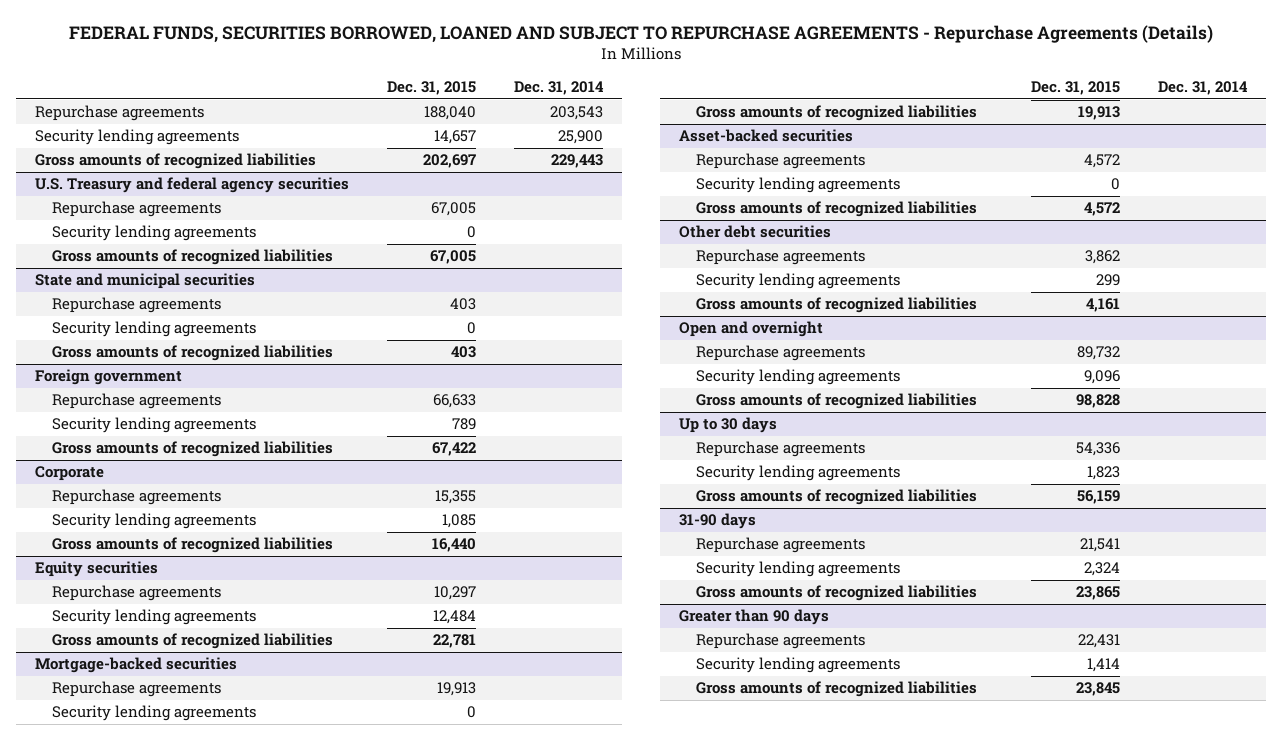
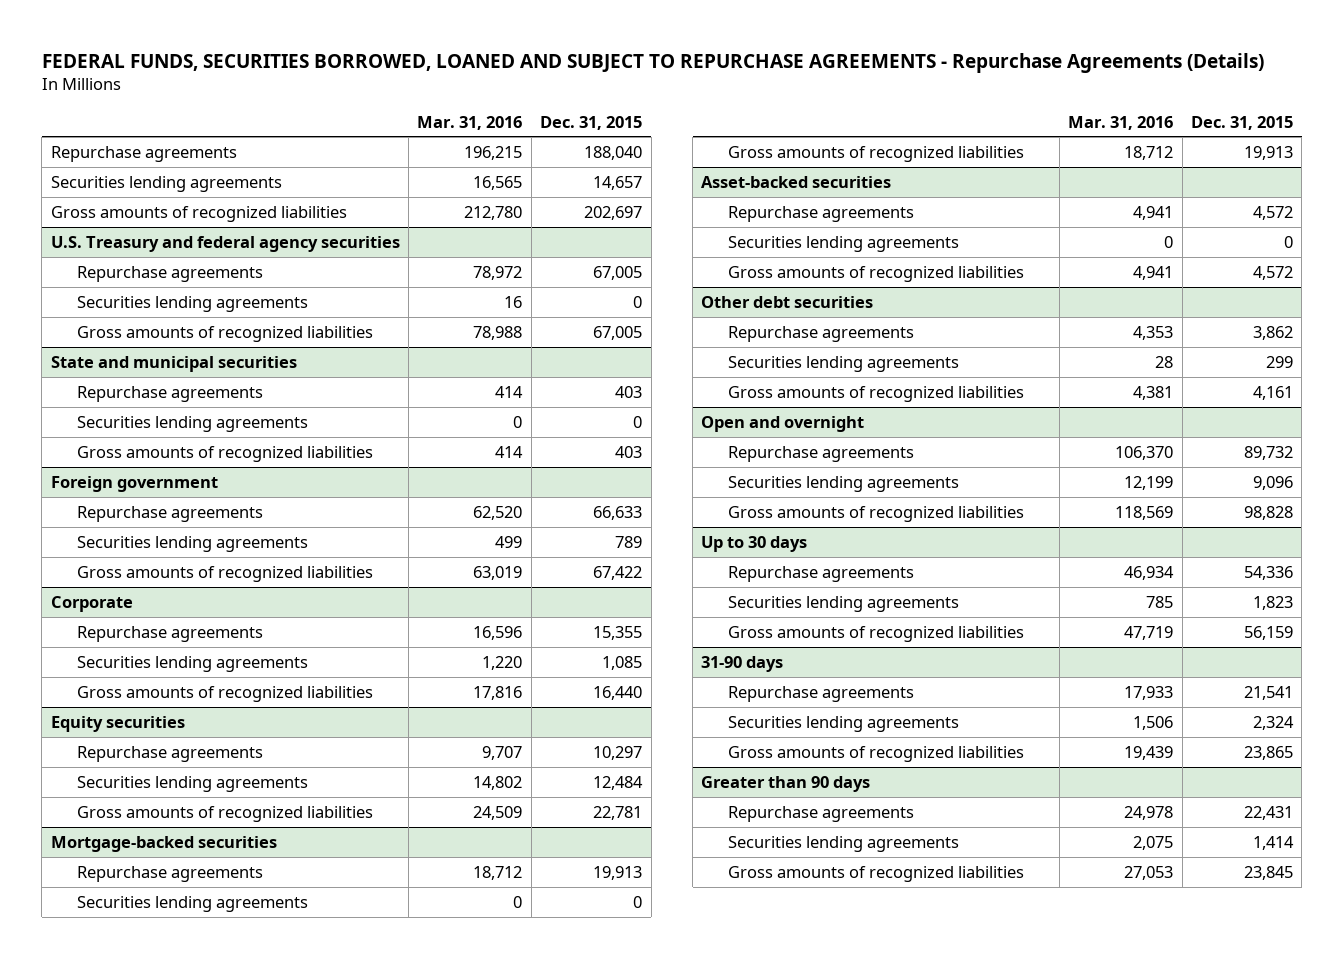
[514,80,605,95] Dec. 31, 2014 -> none
none -> [417,115,523,130] Mar. 31, 2016
[34,129,239,146] Security lending agreements -> [50,175,282,192] Securities lending agreements
[52,225,257,242] Security lending agreements -> [77,295,309,312] Securities lending agreements
[52,321,257,338] Security lending agreements -> [77,415,309,432] Securities lending agreements
[52,417,257,434] Security lending agreements -> [77,535,309,552] Securities lending agreements
[52,513,257,530] Security lending agreements -> [77,655,309,672] Securities lending agreements
[52,609,257,626] Security lending agreements -> [77,775,309,792] Securities lending agreements
[52,705,257,722] Security lending agreements -> [77,895,309,912] Securities lending agreements
[696,177,901,194] Security lending agreements -> [727,235,959,252] Securities lending agreements
[696,273,901,290] Security lending agreements -> [727,355,959,372] Securities lending agreements
[696,369,901,386] Security lending agreements -> [727,475,959,492] Securities lending agreements
[696,465,901,482] Security lending agreements -> [727,595,959,612] Securities lending agreements
[696,561,901,578] Security lending agreements -> [727,715,959,732] Securities lending agreements
[696,657,901,674] Security lending agreements -> [727,835,959,852] Securities lending agreements

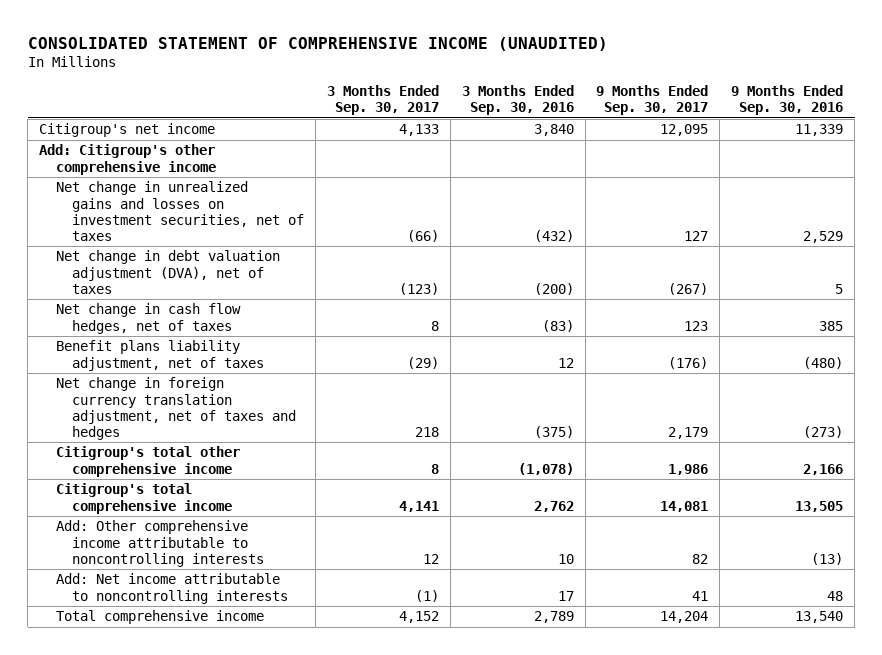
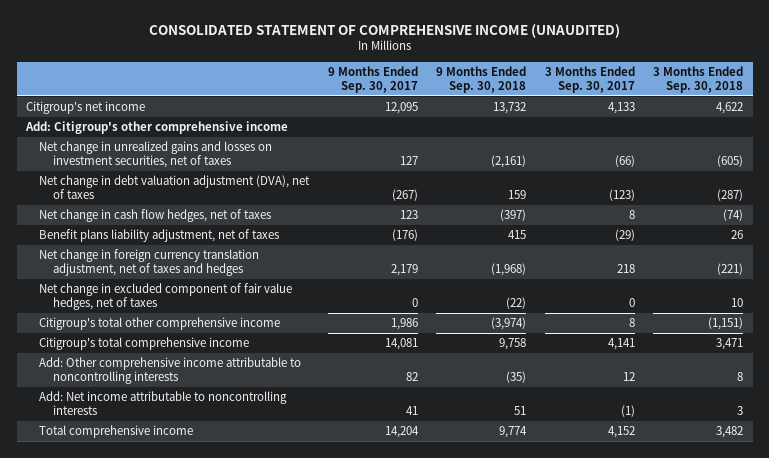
[461,85,574,116] 3 Months Ended Sep. 30, 2016 -> none
[731,85,844,116] 9 Months Ended Sep. 30, 2016 -> none
none -> [436,66,527,94] 9 Months Ended Sep. 30, 2018
none -> [653,66,744,94] 3 Months Ended Sep. 30, 2018
none -> [39,283,293,311] Net change in excluded component of fair value hedges, net of taxes

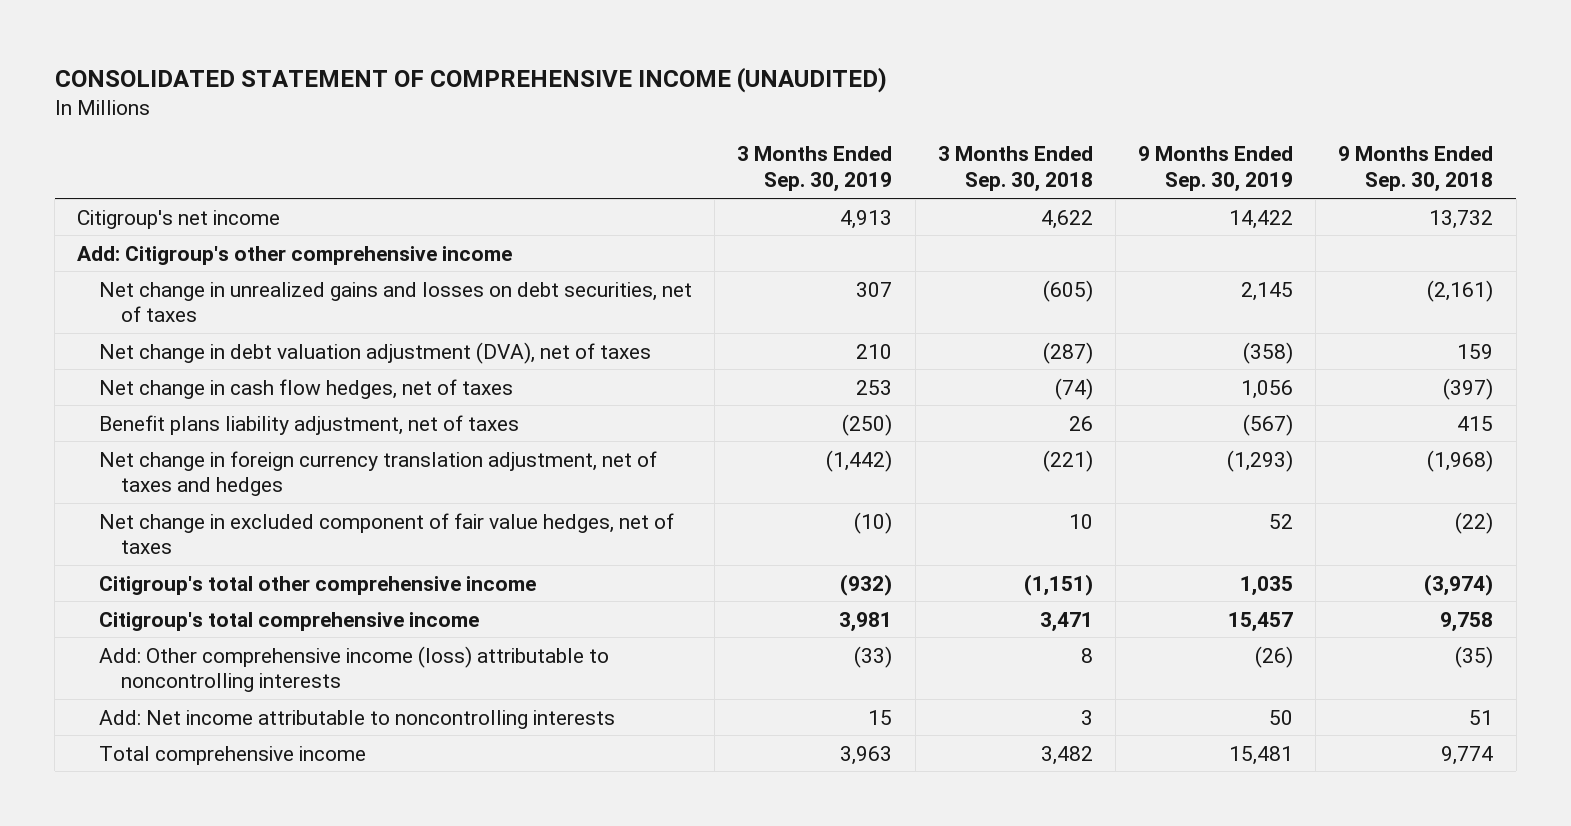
[327,66,418,94] 9 Months Ended Sep. 30, 2017 -> none
[544,66,635,94] 3 Months Ended Sep. 30, 2017 -> none
none -> [737,146,893,193] 3 Months Ended Sep. 30, 2019
none -> [1138,146,1294,193] 9 Months Ended Sep. 30, 2019
[39,141,273,169] Net change in unrealized gains and losses on investment securities, net of taxes -> [99,281,693,323] Net change in unrealized gains and losses on debt securities, net of taxes
[39,357,302,385] Add: Other comprehensive income attributable to noncontrolling interests -> [99,645,610,693] Add: Other comprehensive income (loss) attributable to noncontrolling interests

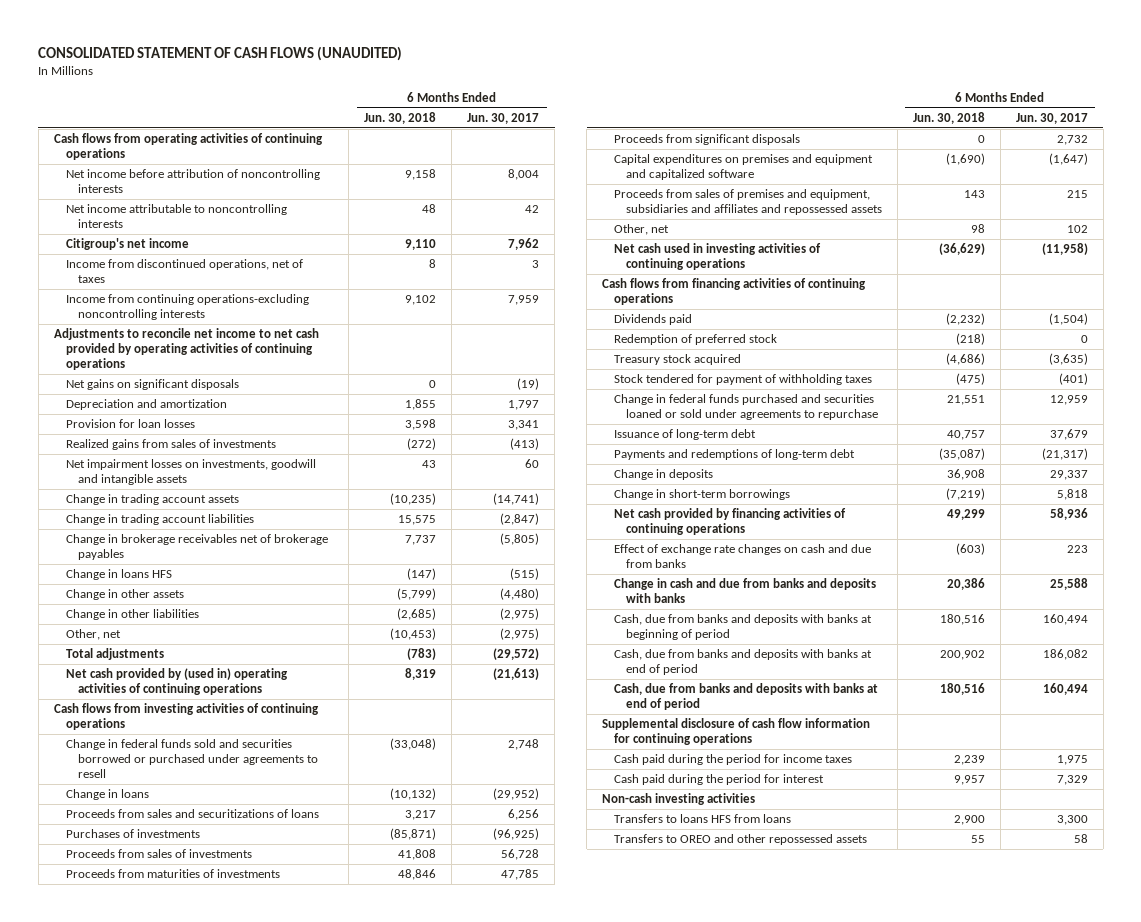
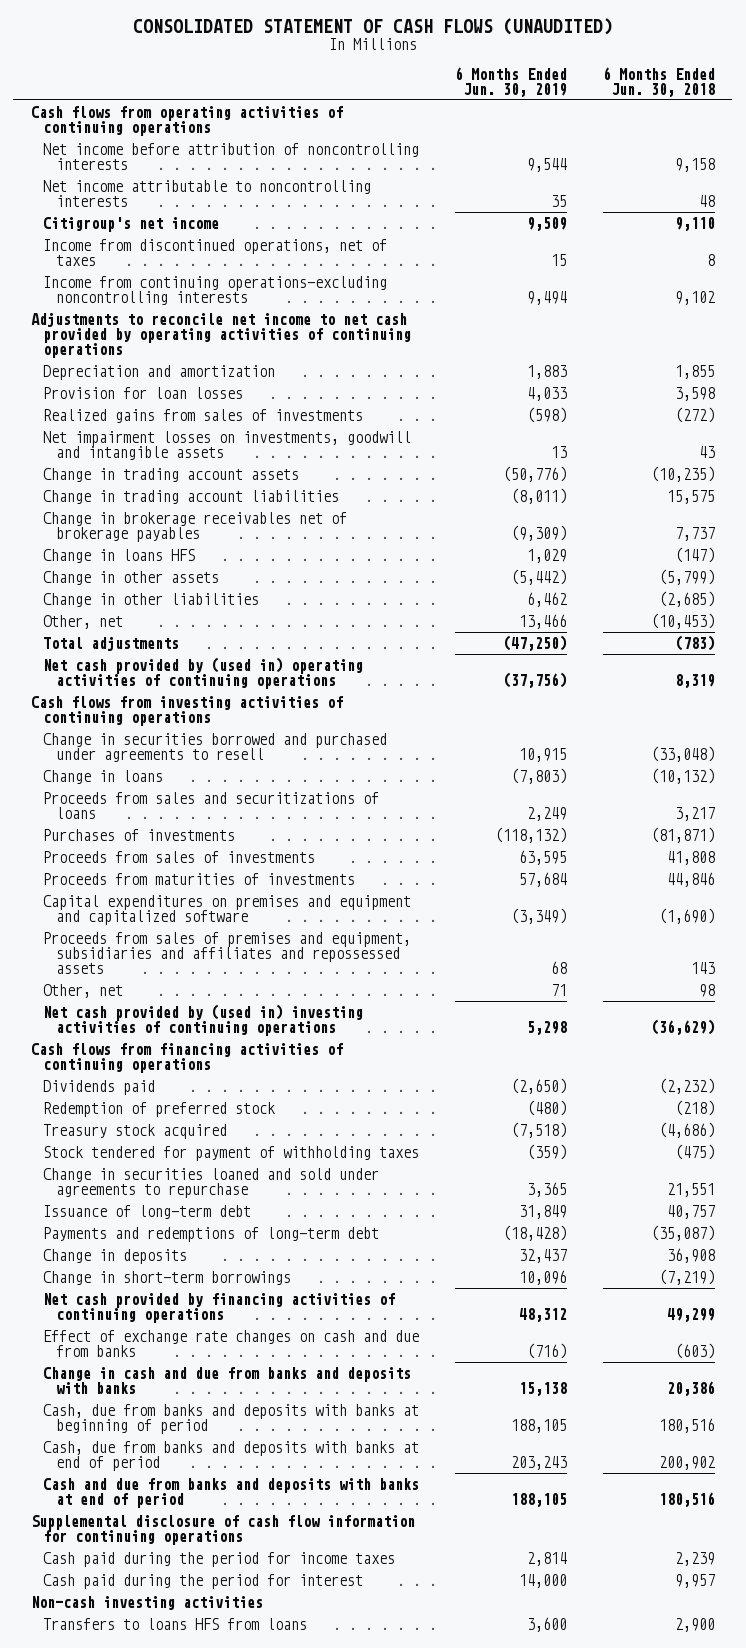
[467,112,540,124] Jun. 30, 2017 -> none
none -> [455,66,568,97] 6 Months Ended Jun. 30, 2019
[65,379,239,391] Net gains on significant disposals -> none
[65,739,318,778] Change in federal funds sold and securities borrowed or purchased under agreements to resell -> [43,732,388,762] Change in securities borrowed and purchased under agreements to resell
[390,828,437,841] (85,871) -> [650,826,715,843] (81,871)
[613,134,800,146] Proceeds from significant disposals -> none
[398,869,437,881] 48,846 -> [666,871,715,887] 44,846
[613,243,821,271] Net cash used in investing activities of continuing operations -> [43,1003,364,1036] Net cash provided by (used in) investing activities of continuing operations
[613,394,878,421] Change in federal funds purchased and securities loaned or sold under agreements to repurchase -> [43,1167,380,1198] Change in securities loaned and sold under agreements to repurchase
[613,683,878,711] Cash, due from banks and deposits with banks at end of period -> [43,1477,420,1508] Cash and due from banks and deposits with banks at end of period
[613,834,867,846] Transfers to OREO and other repossessed assets -> none

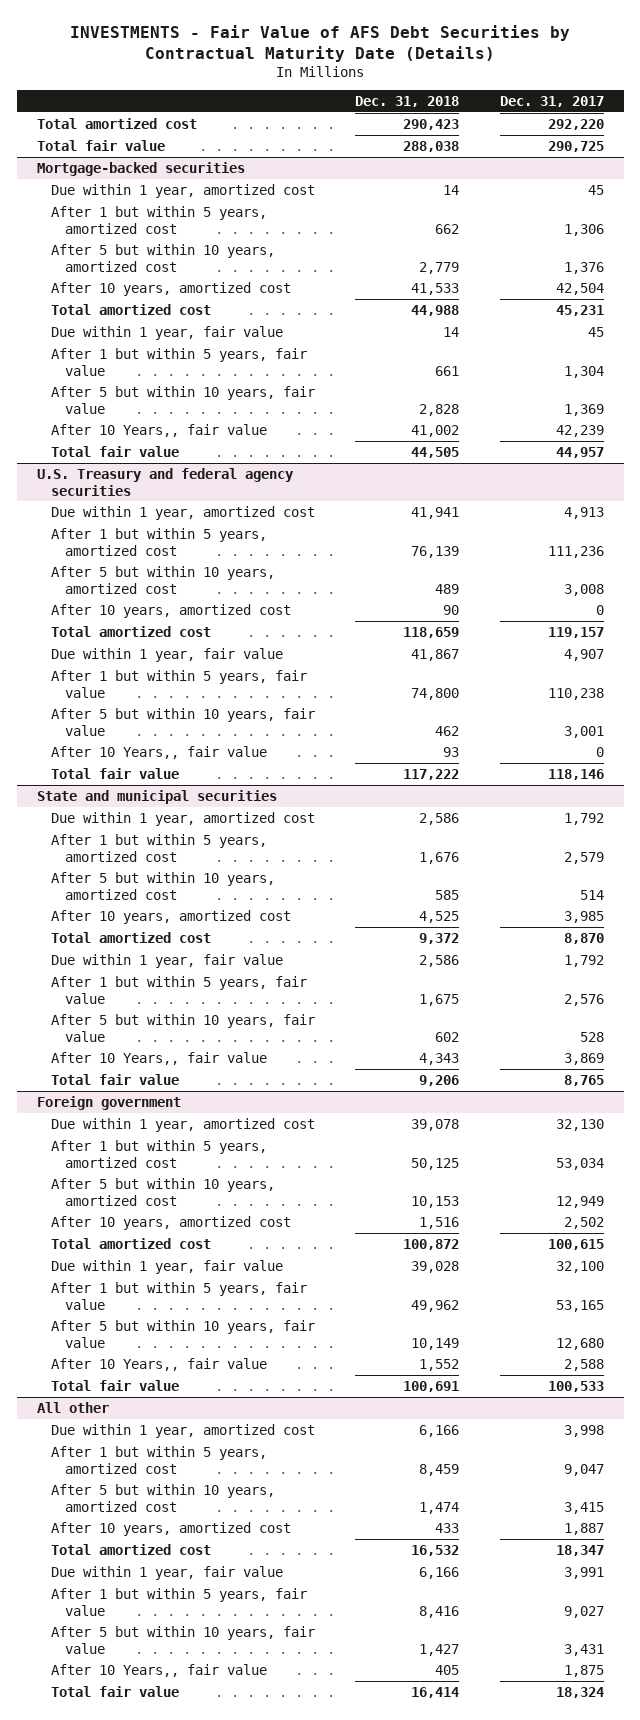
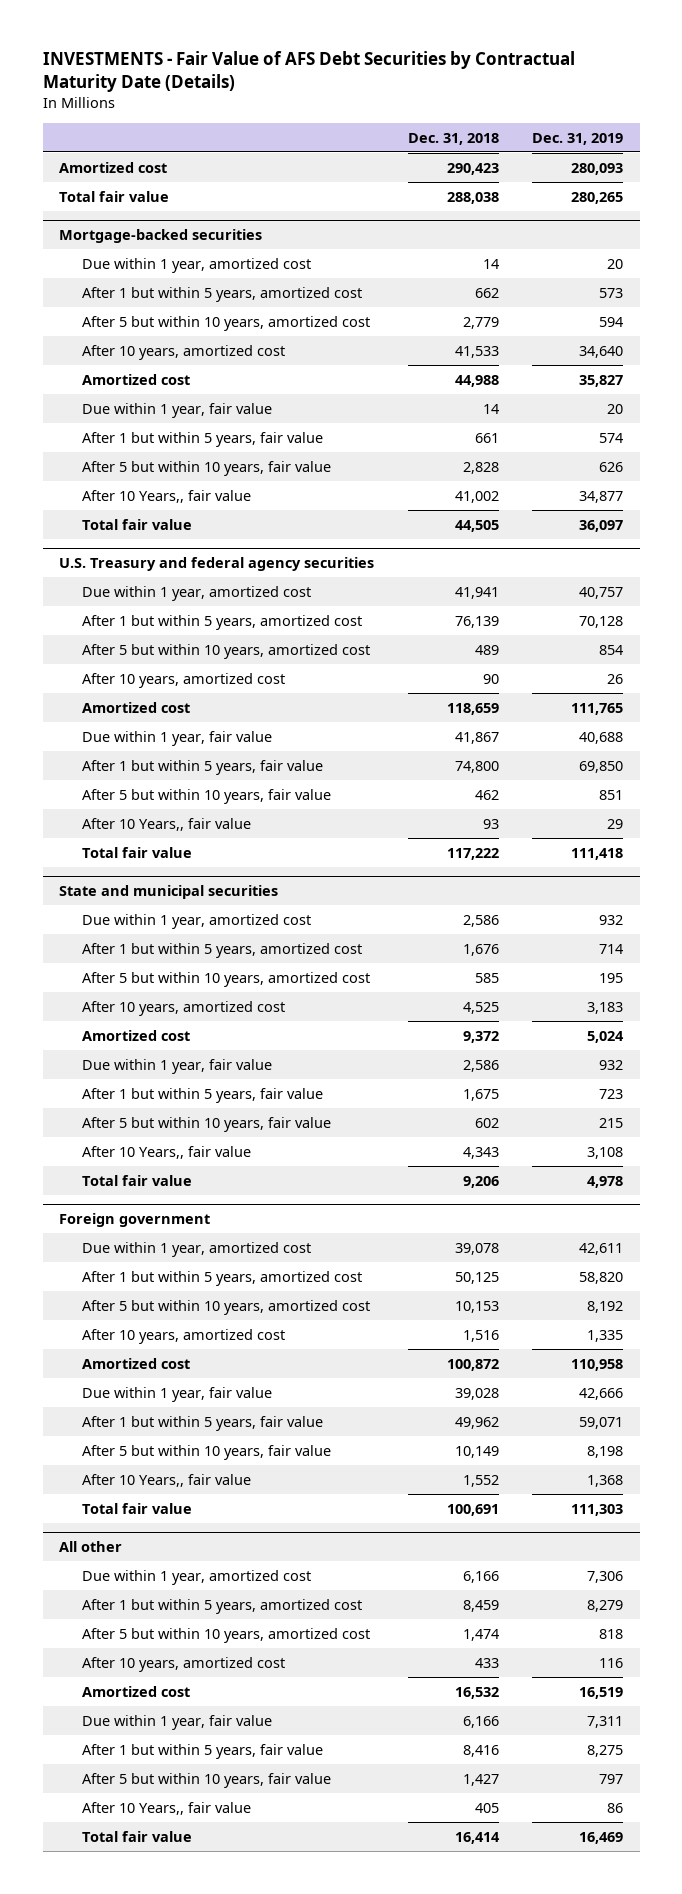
[499,95,604,107] Dec. 31, 2017 -> none
none -> [531,132,623,145] Dec. 31, 2019
[36,117,197,129] Total amortized cost -> [59,161,168,173] Amortized cost
[50,303,211,315] Total amortized cost -> [81,373,190,385] Amortized cost
[50,625,211,637] Total amortized cost -> [81,701,190,713] Amortized cost
[50,931,211,943] Total amortized cost -> [81,1029,190,1041] Amortized cost
[50,1237,211,1249] Total amortized cost -> [81,1357,190,1369] Amortized cost
[50,1543,211,1555] Total amortized cost -> [81,1685,190,1697] Amortized cost

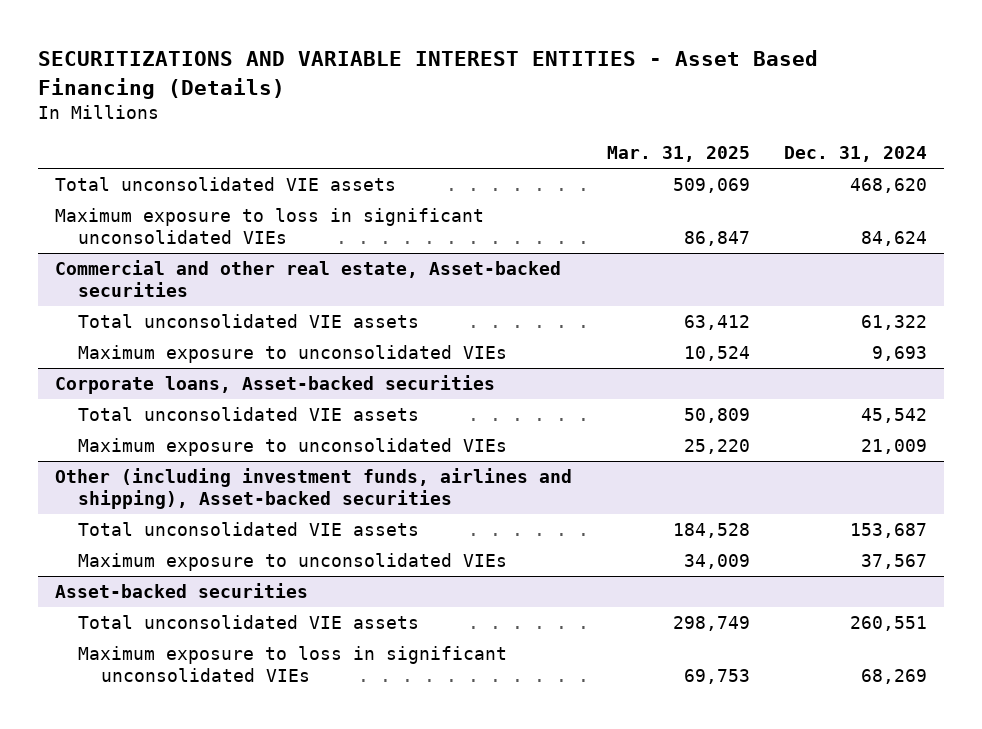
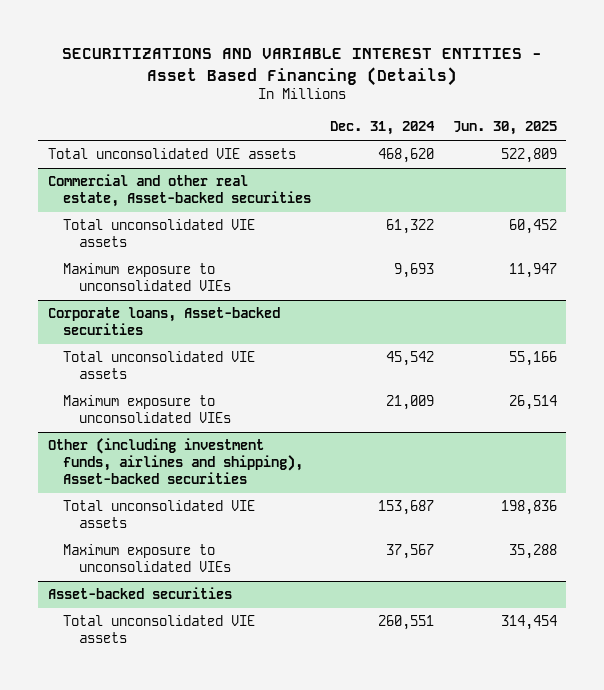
[606,146,750,163] Mar. 31, 2025 -> none
none -> [452,121,557,136] Jun. 30, 2025
[55,207,485,245] Maximum exposure to loss in significant unconsolidated VIEs -> none
[77,645,507,683] Maximum exposure to loss in significant unconsolidated VIEs -> none

